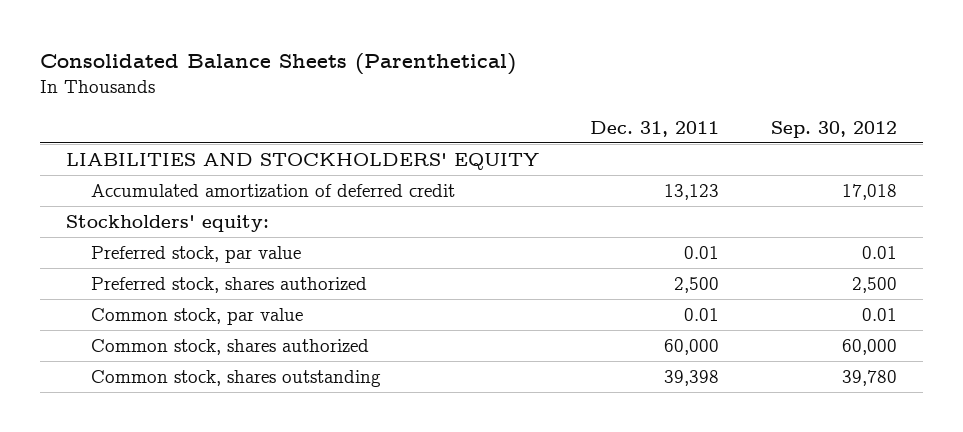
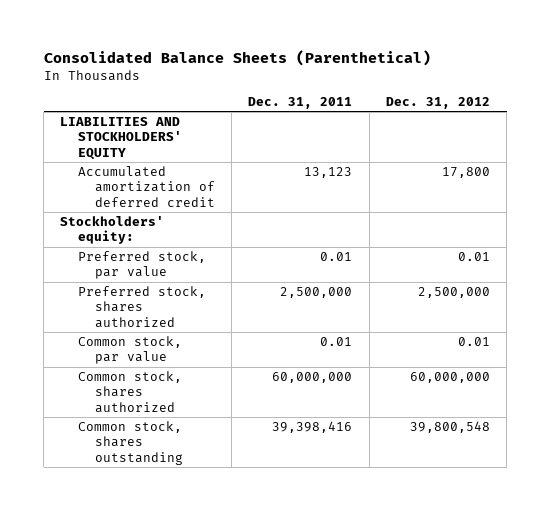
[771,120,898,138] Sep. 30, 2012 -> none
none -> [385,97,490,110] Dec. 31, 2012
[674,276,720,293] 2,500 -> [280,286,353,298] 2,500,000
[664,338,720,355] 60,000 -> [272,371,353,383] 60,000,000
[664,369,720,386] 39,398 -> [272,420,353,433] 39,398,416

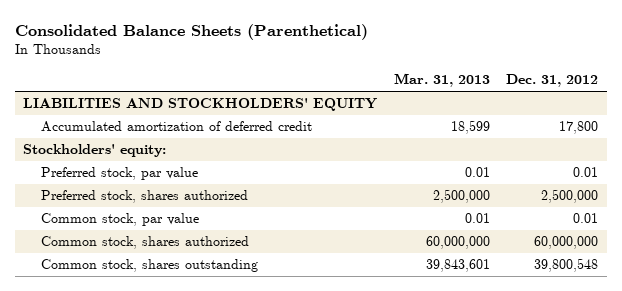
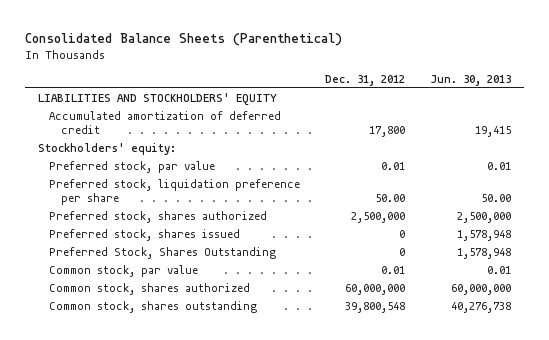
[393,73,490,88] Mar. 31, 2013 -> none
none -> [430,75,512,87] Jun. 30, 2013
none -> [49,178,301,206] Preferred stock, liquidation preference per share
none -> [49,228,241,241] Preferred stock, shares issued
none -> [49,246,277,259] Preferred Stock, Shares Outstanding

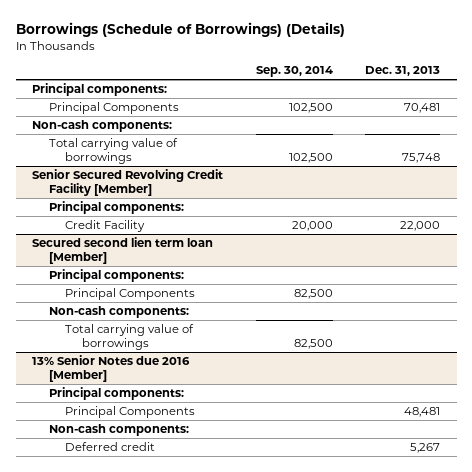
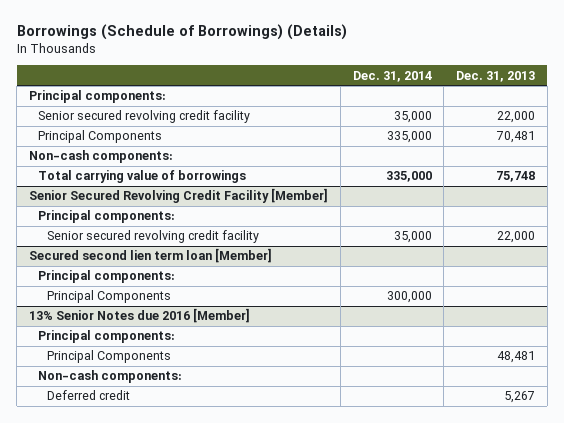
[255,66,333,78] Sep. 30, 2014 -> none
none -> [352,70,432,82] Dec. 31, 2014
none -> [37,110,250,124] Senior secured revolving credit facility
[65,220,146,233] Credit Facility -> [46,230,259,244] Senior secured revolving credit facility
[48,306,189,319] Non-cash components: -> none
[65,324,195,351] Total carrying value of borrowings -> none

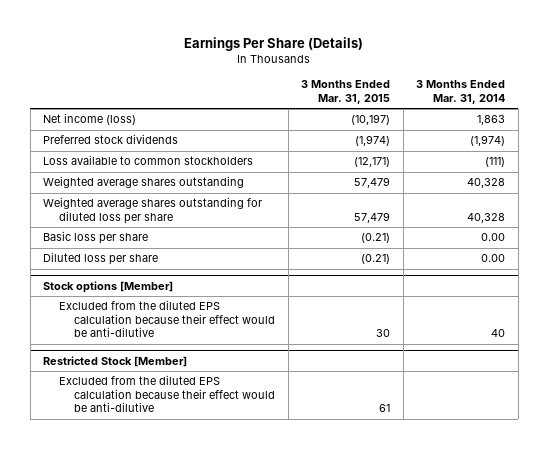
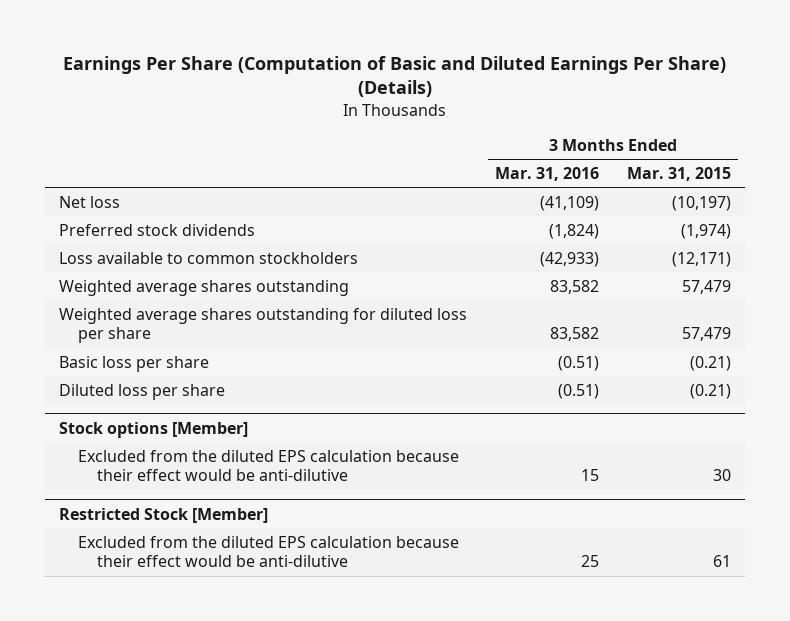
[184,36,364,51] Earnings Per Share (Details) -> [63,55,727,98] Earnings Per Share (Computation of Basic and Diluted Earnings Per Share) (Details)
[416,80,506,104] 3 Months Ended Mar. 31, 2014 -> none
none -> [495,167,600,182] Mar. 31, 2016
[43,113,137,126] Net income (loss) -> [59,195,121,208] Net loss

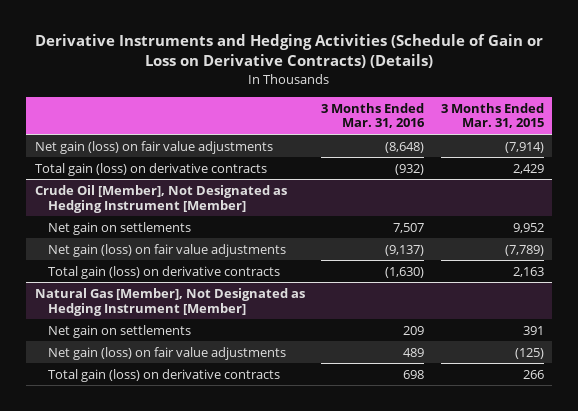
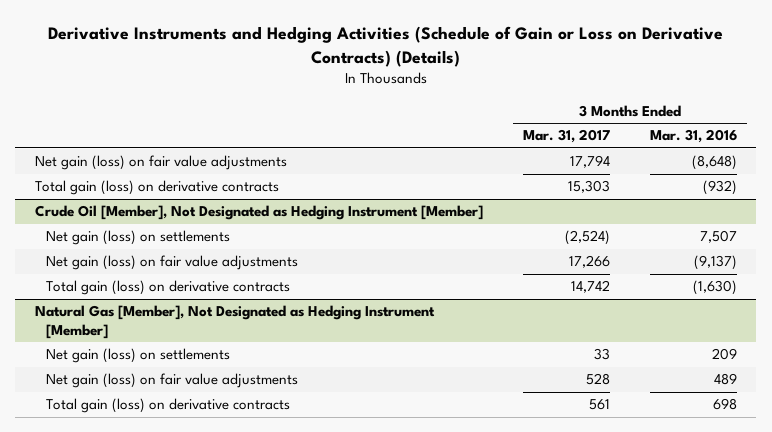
[440,102,544,129] 3 Months Ended Mar. 31, 2015 -> none
none -> [522,129,610,144] Mar. 31, 2017
[47,221,191,235] Net gain on settlements -> [46,230,231,246] Net gain (loss) on settlements
[47,324,191,338] Net gain on settlements -> [46,348,231,364] Net gain (loss) on settlements

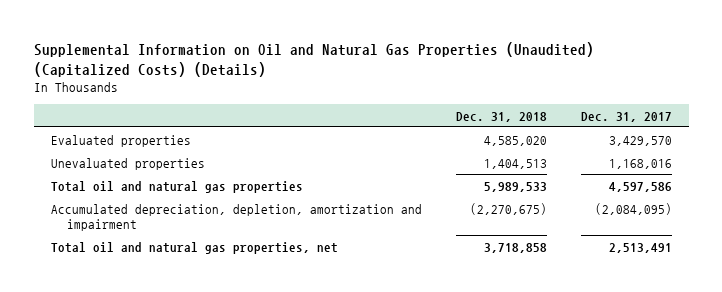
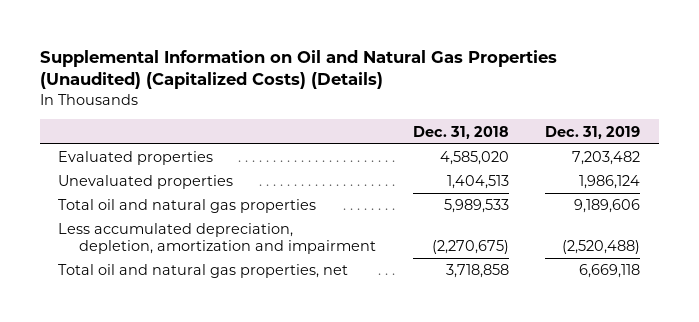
[580,111,672,122] Dec. 31, 2017 -> none
none -> [545,125,641,139] Dec. 31, 2019
[50,203,422,232] Accumulated depreciation, depletion, amortization and impairment -> [58,223,377,255] Less accumulated depreciation, depletion, amortization and impairment

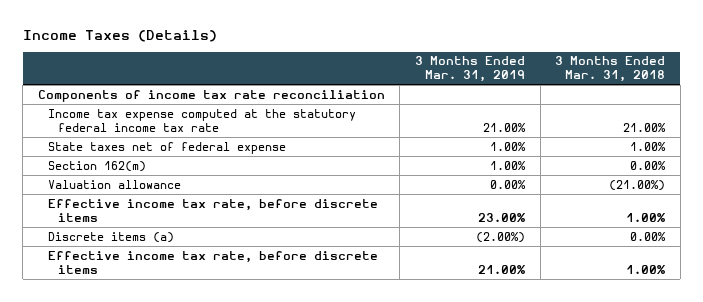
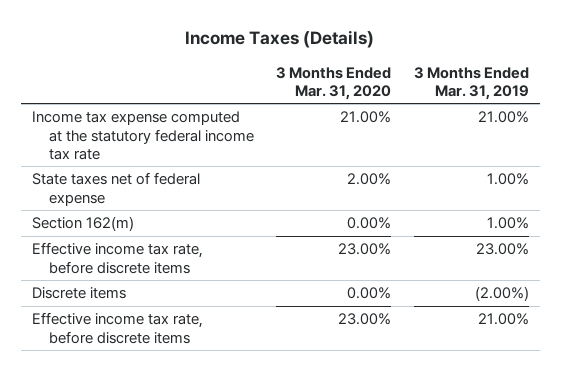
[555,56,666,83] 3 Months Ended Mar. 31, 2018 -> none
none -> [276,66,392,100] 3 Months Ended Mar. 31, 2020
[37,89,385,102] Components of income tax rate reconciliation -> none
[47,179,181,189] Valuation allowance -> none
[47,231,174,243] Discrete items (a) -> [31,287,126,300] Discrete items

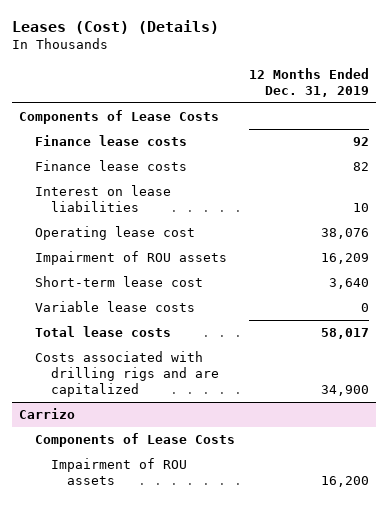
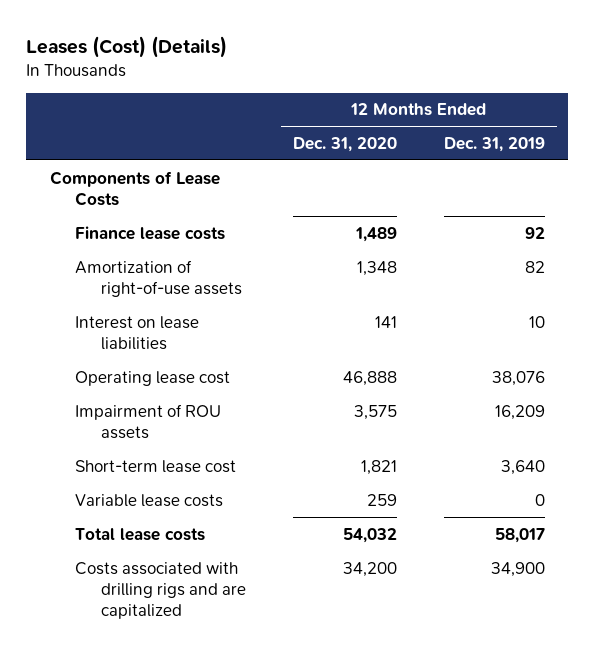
none -> [293,136,398,152] Dec. 31, 2020
[35,160,188,172] Finance lease costs -> [75,259,243,297] Amortization of right-of-use assets
[18,408,75,420] Carrizo -> none
[35,433,236,448] Components of Lease Costs -> none
[51,458,188,485] Impairment of ROU assets -> none

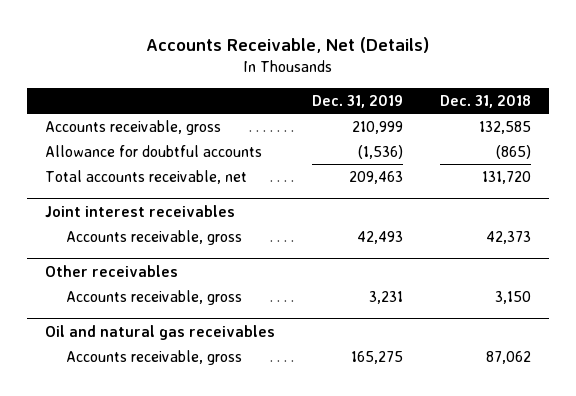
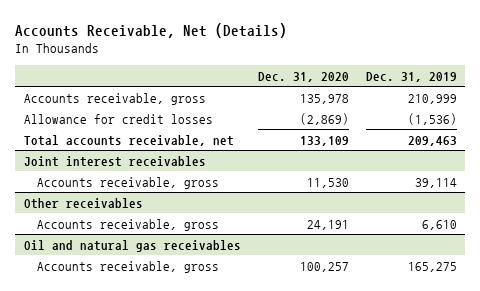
[439,94,531,108] Dec. 31, 2018 -> none
none -> [257,71,349,82] Dec. 31, 2020
[45,144,263,157] Allowance for doubtful accounts -> [23,113,213,124] Allowance for credit losses
[356,230,403,244] 42,493 -> [414,177,457,188] 39,114
[368,290,403,304] 3,231 -> [421,219,457,230] 6,610

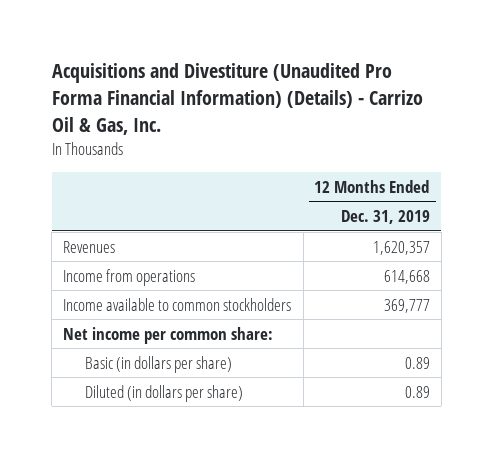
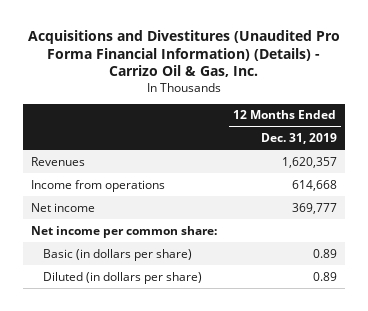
[51,63,423,135] Acquisitions and Divestiture (Unaudited Pro Forma Financial Information) (Details) - Carrizo Oil & Gas, Inc. -> [27,29,340,78] Acquisitions and Divestitures (Unaudited Pro Forma Financial Information) (Details) - Carrizo Oil & Gas, Inc.
[63,297,292,311] Income available to common stockholders -> [31,202,96,212] Net income

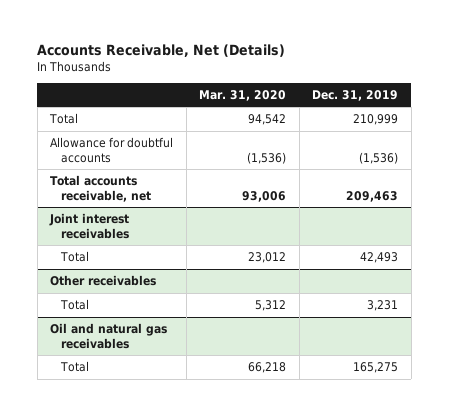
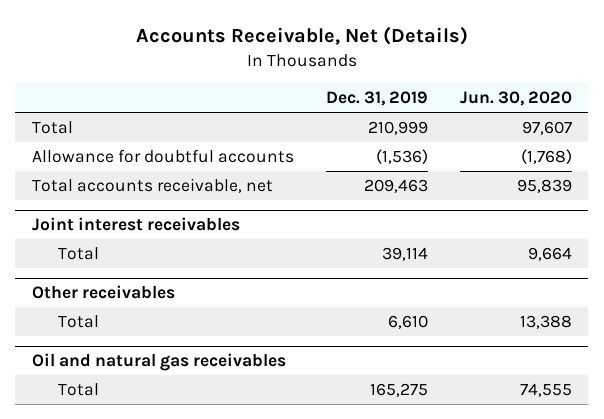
[199,89,287,101] Mar. 31, 2020 -> none
none -> [459,91,572,107] Jun. 30, 2020
[360,251,399,263] 42,493 -> [381,246,428,261] 39,114
[367,299,399,311] 3,231 -> [387,314,428,329] 6,610

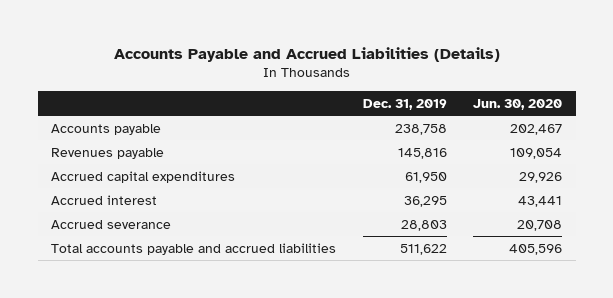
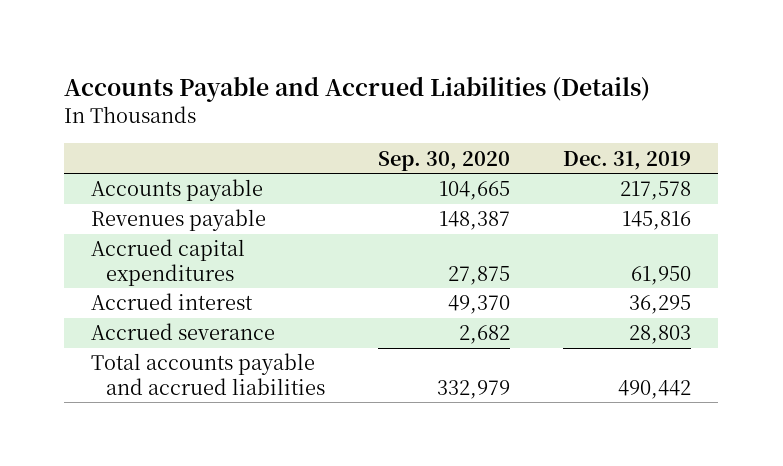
[473,98,563,110] Jun. 30, 2020 -> none
none -> [378,150,511,171] Sep. 30, 2020
[394,123,447,135] 238,758 -> [620,181,692,201] 217,578
[399,243,447,255] 511,622 -> [618,379,692,399] 490,442

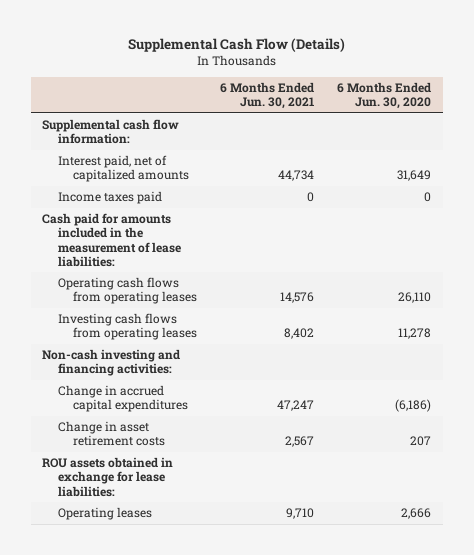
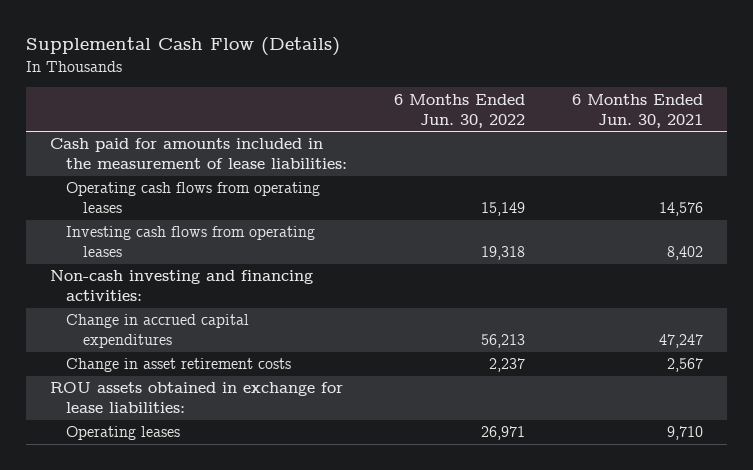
[337,82,432,110] 6 Months Ended Jun. 30, 2020 -> none
none -> [394,93,526,128] 6 Months Ended Jun. 30, 2022
[42,119,180,145] Supplemental cash flow information: -> none
[57,155,190,183] Interest paid, net of capitalized amounts -> none
[57,191,162,205] Income taxes paid -> none

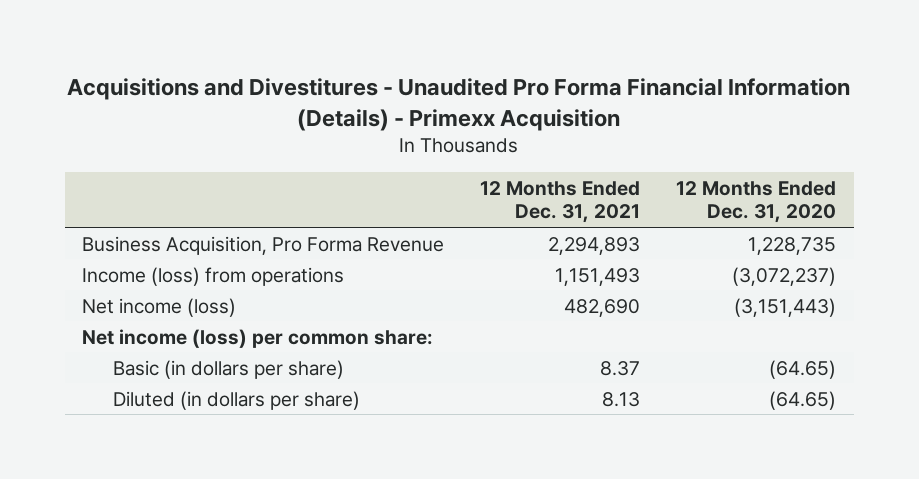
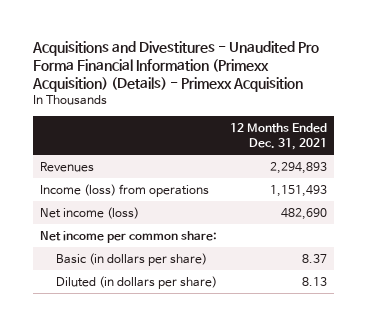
[67,78,851,131] Acquisitions and Divestitures - Unaudited Pro Forma Financial Information (Details) - Primexx Acquisition -> [32,40,320,93] Acquisitions and Divestitures - Unaudited Pro Forma Financial Information (Primexx Acquisition) (Details) - Primexx Acquisition
[676,180,837,224] 12 Months Ended Dec. 31, 2020 -> none
[82,235,445,255] Business Acquisition, Pro Forma Revenue -> [39,161,94,172] Revenues
[82,328,434,348] Net income (loss) per common share: -> [39,230,217,243] Net income per common share:

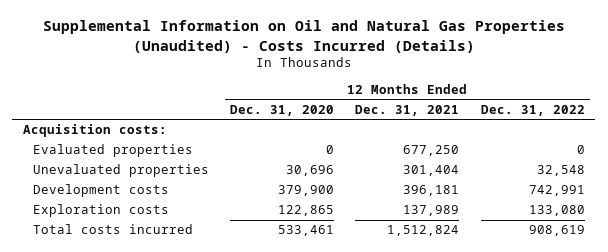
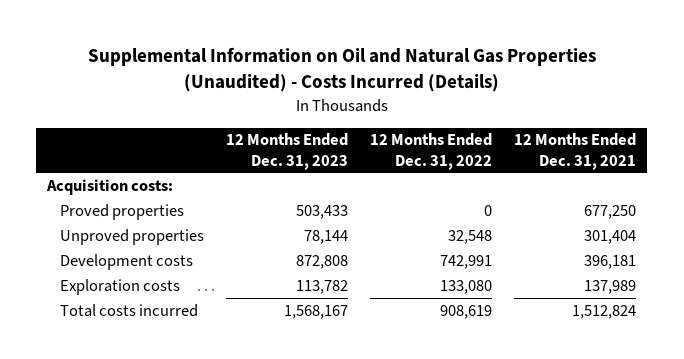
[230,104,335,116] Dec. 31, 2020 -> none
none -> [225,133,348,170] 12 Months Ended Dec. 31, 2023
[32,144,193,158] Evaluated properties -> [59,203,184,220] Proved properties
[32,164,209,178] Unevaluated properties -> [59,228,204,245] Unproved properties

